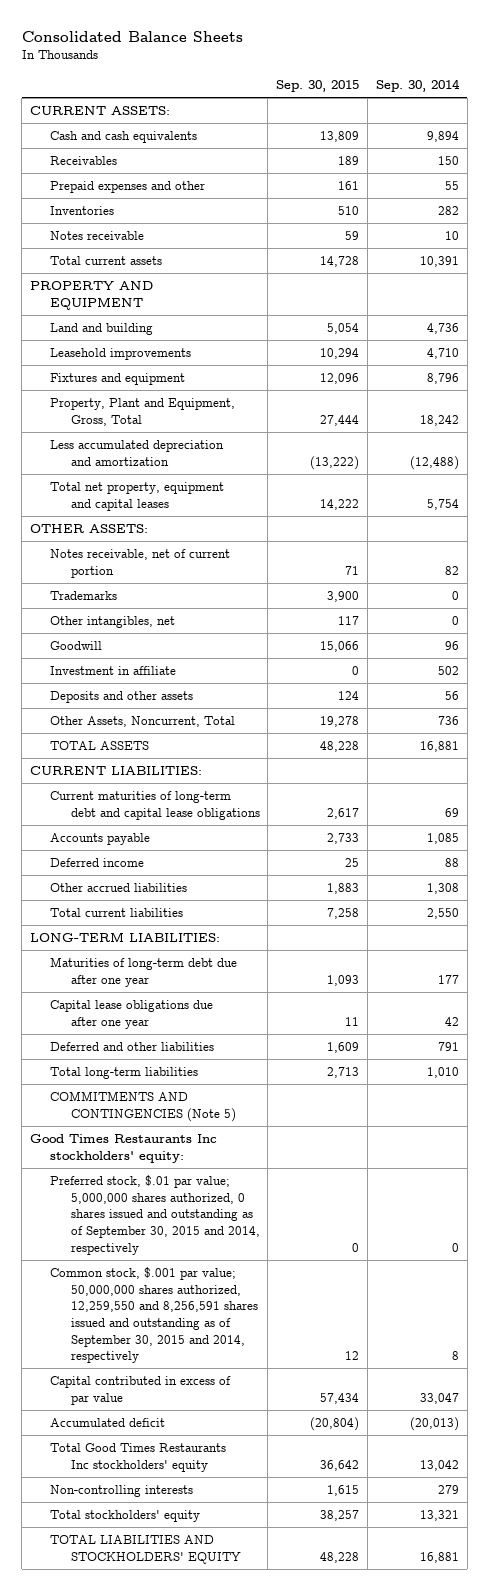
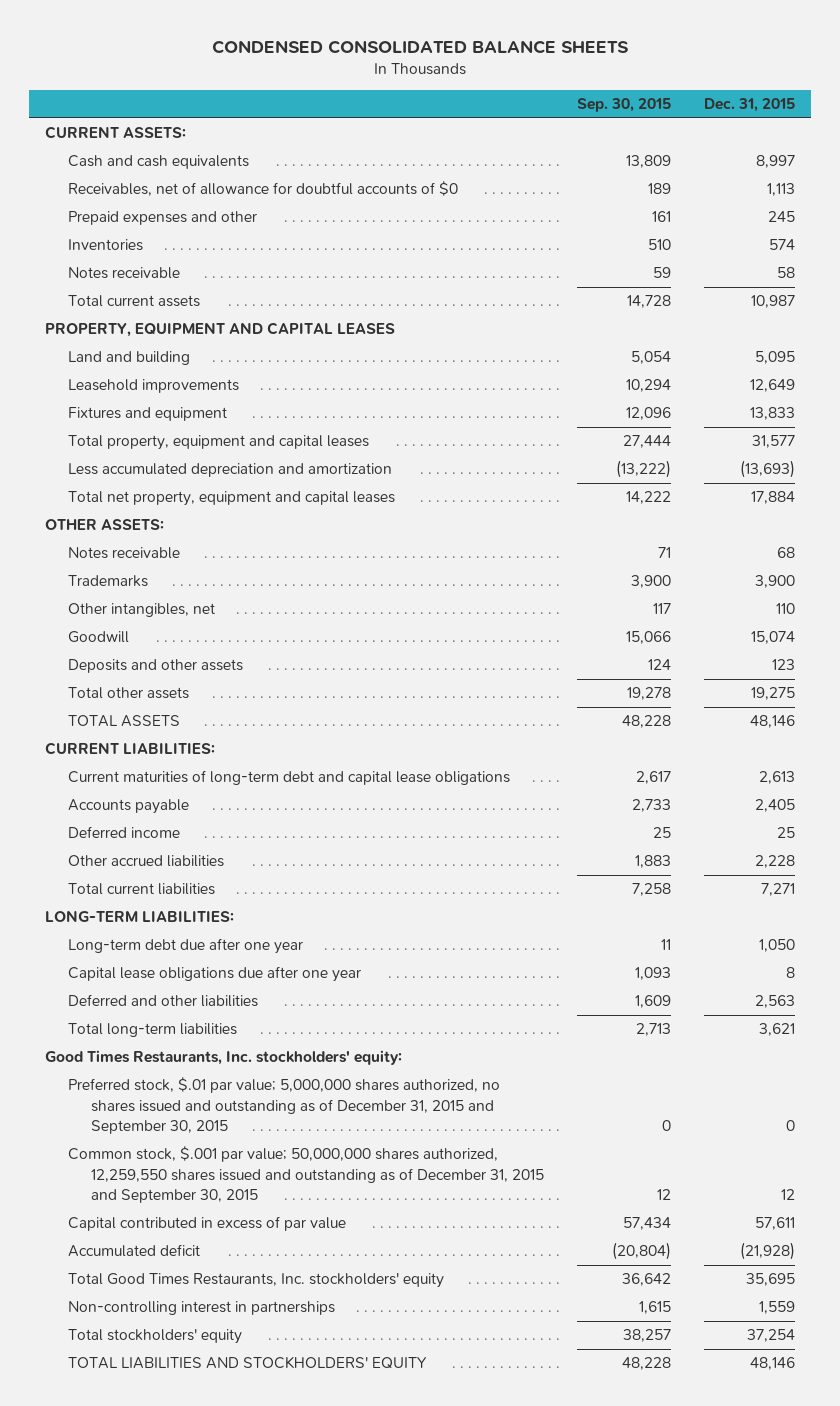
[21,31,243,43] Consolidated Balance Sheets -> [211,39,629,54] CONDENSED CONSOLIDATED BALANCE SHEETS
[375,79,460,93] Sep. 30, 2014 -> none
none -> [703,97,795,112] Dec. 31, 2015
[50,155,118,165] Receivables -> [68,181,459,197] Receivables, net of allowance for doubtful accounts of $0
[30,280,154,310] PROPERTY AND EQUIPMENT -> [45,322,396,338] PROPERTY, EQUIPMENT AND CAPITAL LEASES
[50,397,236,426] Property, Plant and Equipment, Gross, Total -> [68,435,370,451] Total property, equipment and capital leases
[50,548,231,578] Notes receivable, net of current portion -> [68,547,181,560] Notes receivable
[50,665,177,675] Investment in affiliate -> none
[50,715,236,727] Other Assets, Noncurrent, Total -> [68,687,190,700] Total other assets
[50,956,238,987] Maturities of long-term debt due after one year -> [68,938,304,955] Long-term debt due after one year
[327,974,360,986] 1,093 -> [660,939,671,951] 11
[345,1016,360,1026] 11 -> [634,967,671,981] 1,093
[50,1090,236,1122] COMMITMENTS AND CONTINGENCIES (Note 5) -> none
[30,1133,218,1163] Good Times Restaurants Inc stockholders' equity: -> [45,1050,403,1066] Good Times Restaurants, Inc. stockholders' equity:
[50,1174,260,1255] Preferred stock, $.01 par value; 5,000,000 shares authorized, 0 shares issued and outstanding as of September 30, 2015 and 2014, respectively -> [68,1077,501,1134] Preferred stock, $.01 par value; 5,000,000 shares authorized, no shares issued and outstanding as of December 31, 2015 and September 30, 2015
[50,1266,258,1364] Common stock, $.001 par value; 50,000,000 shares authorized, 12,259,550 and 8,256,591 shares issued and outstanding as of September 30, 2015 and 2014, respectively -> [68,1146,545,1203] Common stock, $.001 par value; 50,000,000 shares authorized, 12,259,550 shares issued and outstanding as of December 31, 2015 and September 30, 2015
[50,1442,227,1472] Total Good Times Restaurants Inc stockholders' equity -> [68,1273,445,1289] Total Good Times Restaurants, Inc. stockholders' equity
[50,1484,194,1497] Non-controlling interests -> [68,1301,336,1316] Non-controlling interest in partnerships

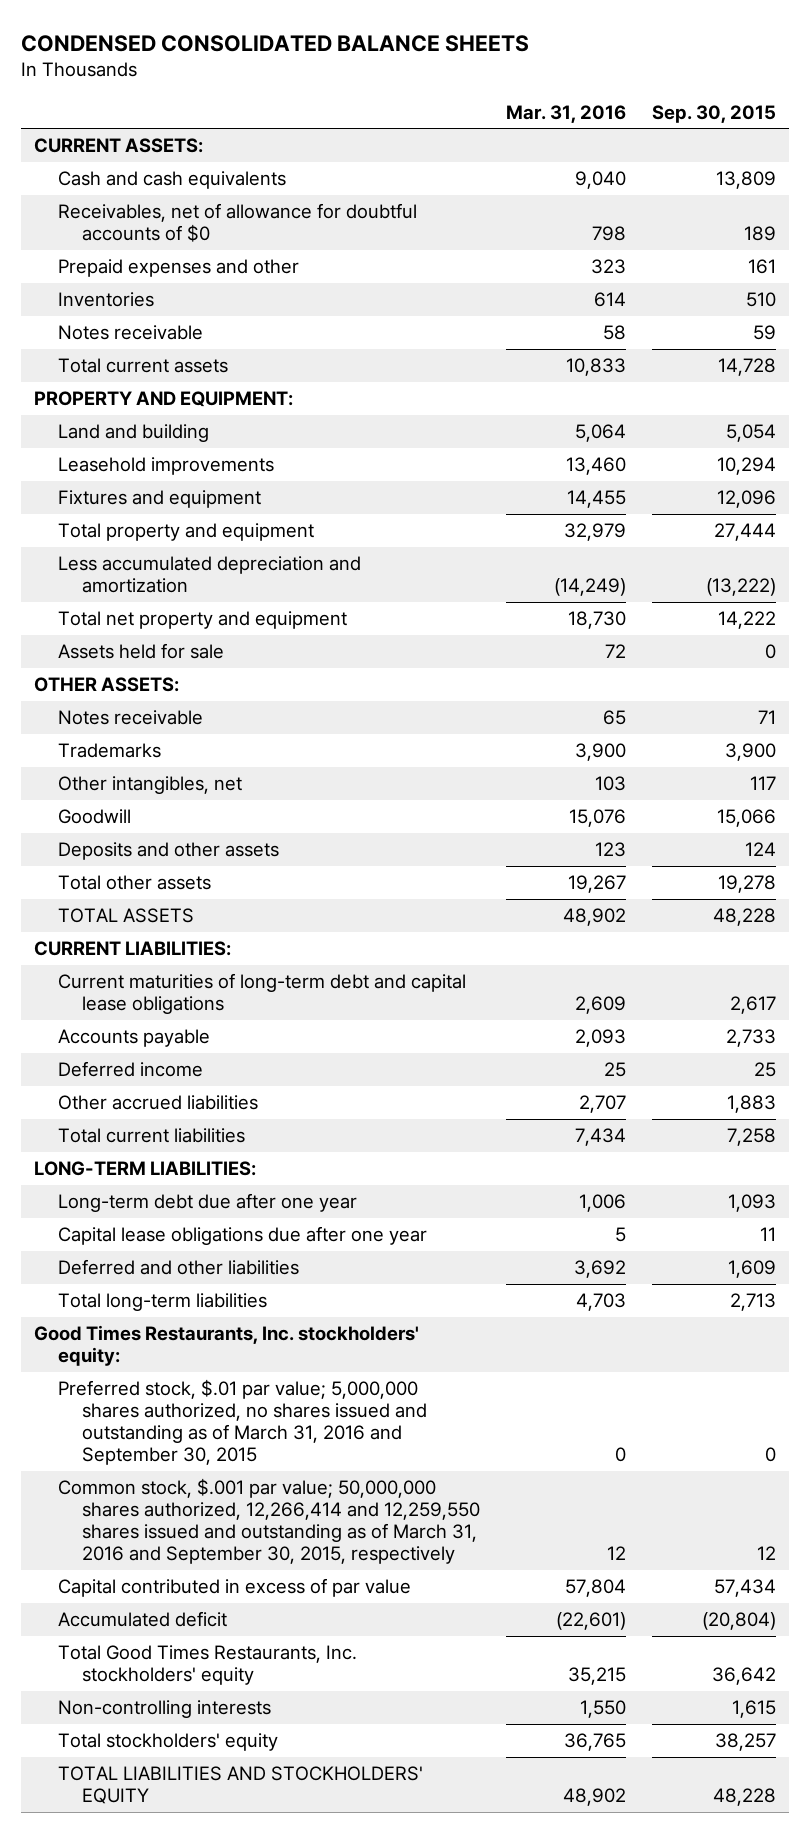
[703,97,795,112] Dec. 31, 2015 -> none
none -> [505,104,626,123] Mar. 31, 2016
[45,322,396,338] PROPERTY, EQUIPMENT AND CAPITAL LEASES -> [34,391,294,408] PROPERTY AND EQUIPMENT:
[68,435,370,451] Total property, equipment and capital leases -> [57,523,314,542] Total property and equipment
[68,491,396,507] Total net property, equipment and capital leases -> [57,611,347,630] Total net property and equipment
none -> [57,643,224,660] Assets held for sale
[660,939,671,951] 11 -> [728,1194,777,1213] 1,093
[634,967,671,981] 1,093 -> [760,1227,777,1242] 11
[68,1077,501,1134] Preferred stock, $.01 par value; 5,000,000 shares authorized, no shares issued and outstanding as of December 31, 2015 and September 30, 2015 -> [57,1379,427,1466] Preferred stock, $.01 par value; 5,000,000 shares authorized, no shares issued and outstanding as of March 31, 2016 and September 30, 2015
[68,1146,545,1203] Common stock, $.001 par value; 50,000,000 shares authorized, 12,259,550 shares issued and outstanding as of December 31, 2015 and September 30, 2015 -> [57,1478,480,1565] Common stock, $.001 par value; 50,000,000 shares authorized, 12,266,414 and 12,259,550 shares issued and outstanding as of March 31, 2016 and September 30, 2015, respectively
[68,1301,336,1316] Non-controlling interest in partnerships -> [57,1700,271,1719] Non-controlling interests

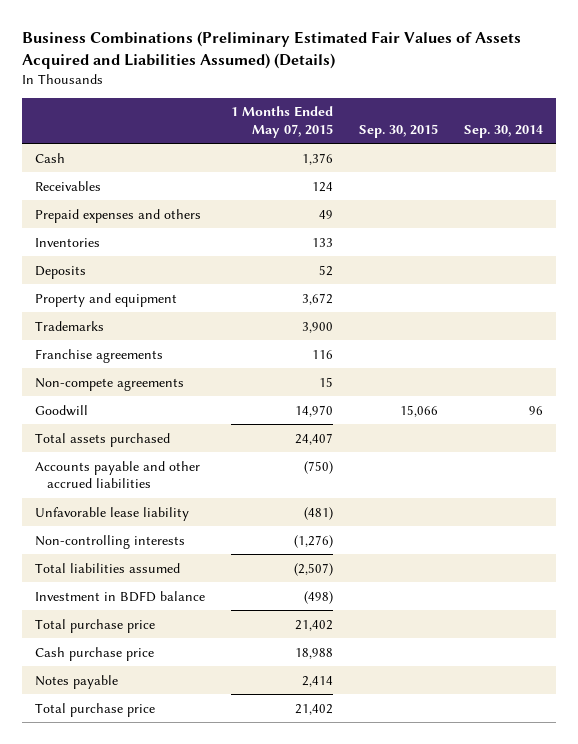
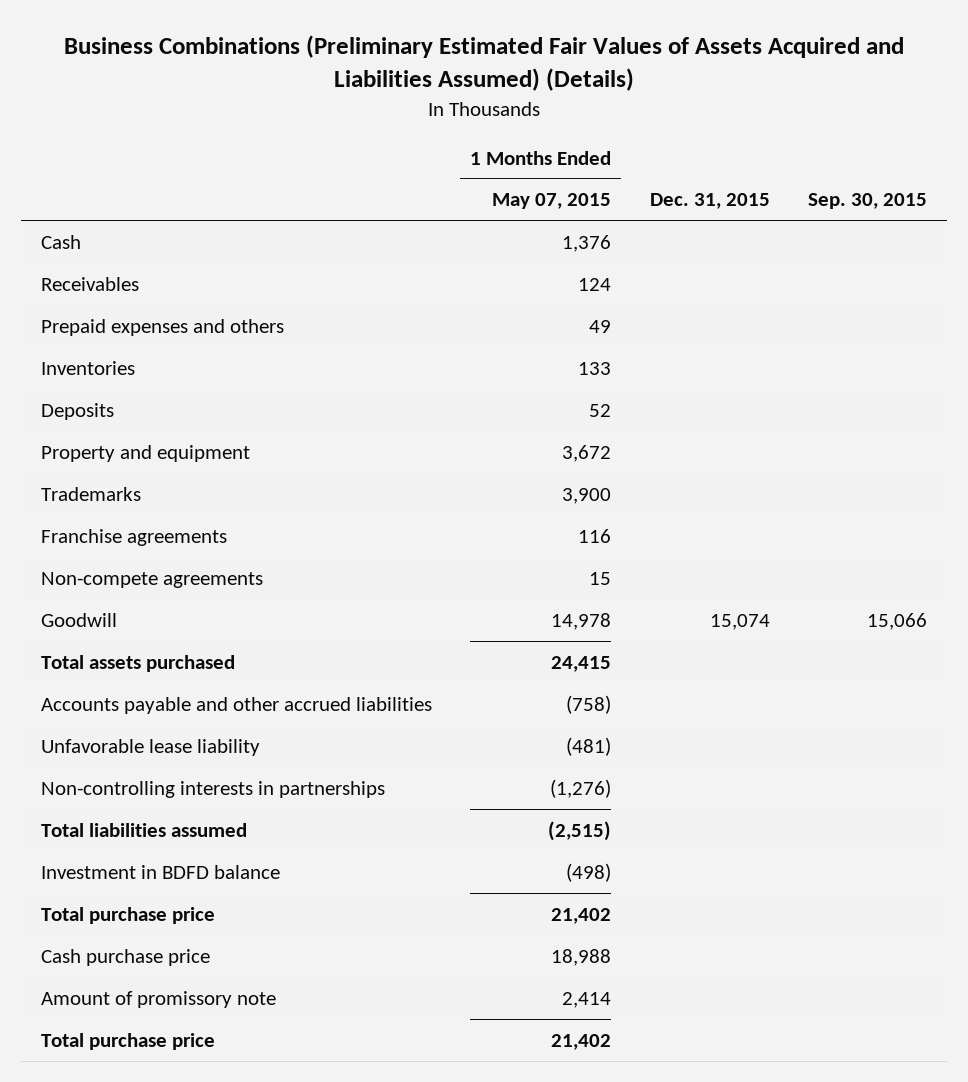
[464,125,544,139] Sep. 30, 2014 -> none
none -> [649,193,770,210] Dec. 31, 2015
[294,404,333,417] 14,970 -> [551,612,612,630] 14,978
[294,432,333,445] 24,407 -> [551,655,612,672] 24,415
[303,460,333,474] (750) -> [566,694,612,714] (758)
[34,534,185,549] Non-controlling interests -> [40,780,385,798] Non-controlling interests in partnerships
[293,562,333,576] (2,507) -> [548,820,612,841] (2,515)
[34,674,118,689] Notes payable -> [40,990,276,1008] Amount of promissory note

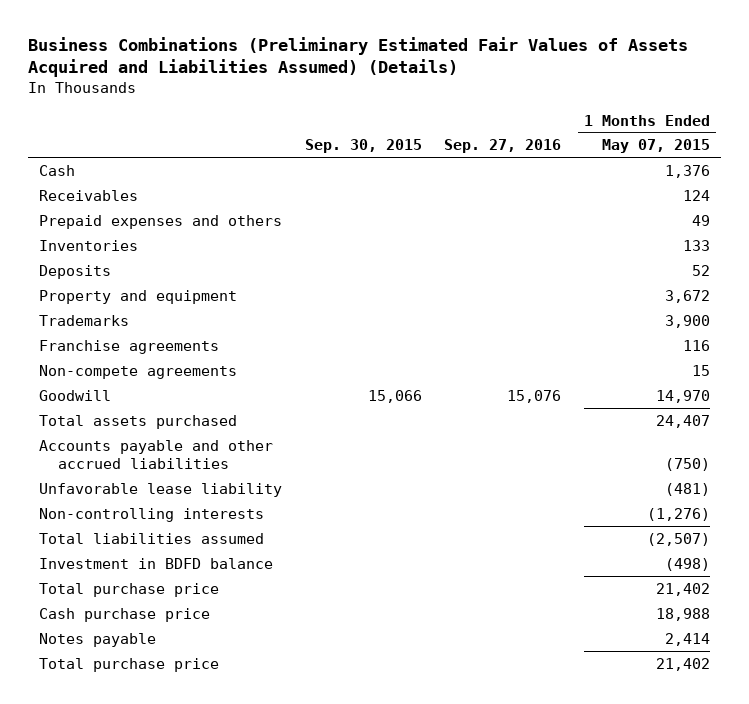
[649,193,770,210] Dec. 31, 2015 -> none
none -> [444,139,562,154] Sep. 27, 2016
[551,612,612,630] 14,978 -> [655,389,710,403] 14,970
[551,655,612,672] 24,415 -> [655,414,710,428] 24,407
[566,694,612,714] (758) -> [664,457,710,471] (750)
[40,780,385,798] Non-controlling interests in partnerships -> [39,507,265,522] Non-controlling interests
[548,820,612,841] (2,515) -> [646,532,710,546] (2,507)
[40,990,276,1008] Amount of promissory note -> [39,632,157,647] Notes payable

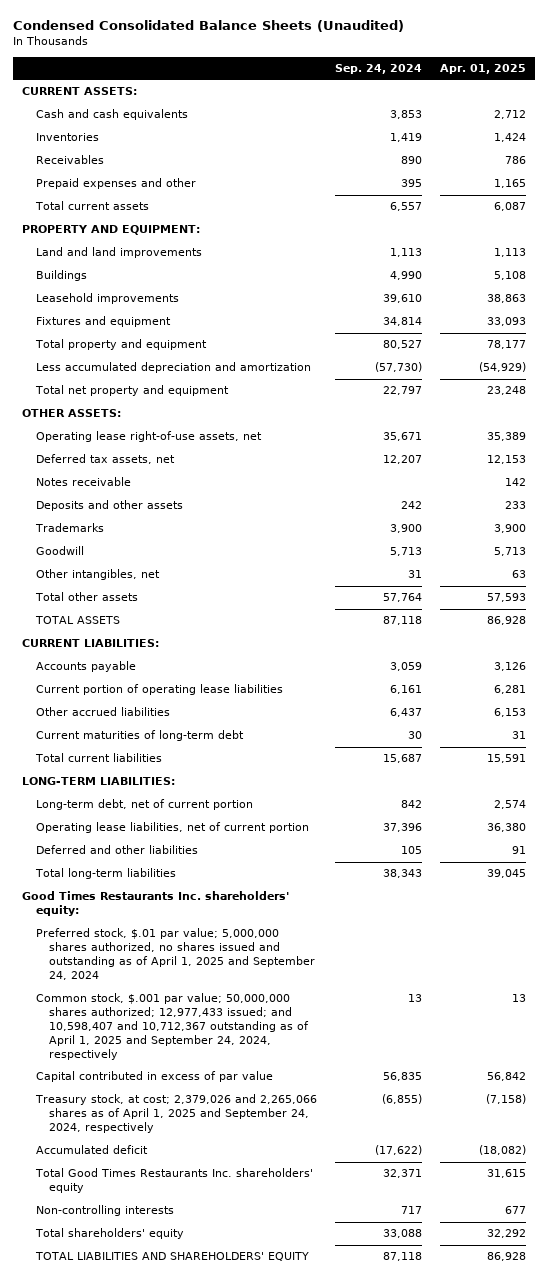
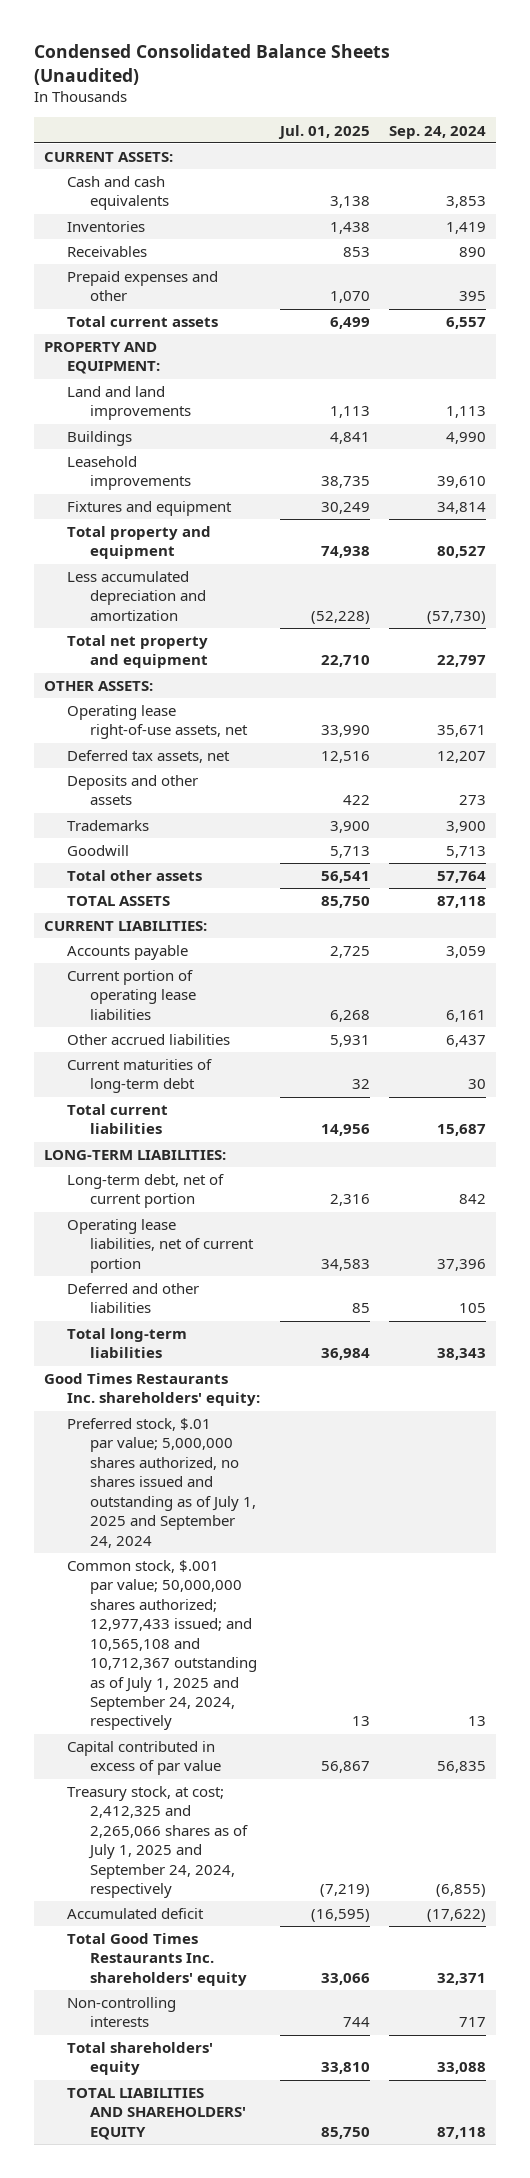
[439,63,526,74] Apr. 01, 2025 -> none
none -> [277,124,370,139] Jul. 01, 2025
[35,477,131,487] Notes receivable -> none
[400,501,422,510] 242 -> [459,795,487,806] 273
[35,569,160,581] Other intangibles, net -> none
[35,928,316,981] Preferred stock, $.01 par value; 5,000,000 shares authorized, no shares issued and outstanding as of April 1, 2025 and September 24, 2024 -> [67,1418,257,1548] Preferred stock, $.01 par value; 5,000,000 shares authorized, no shares issued and outstanding as of July 1, 2025 and September 24, 2024
[35,993,310,1061] Common stock, $.001 par value; 50,000,000 shares authorized; 12,977,433 issued; and 10,598,407 and 10,712,367 outstanding as of April 1, 2025 and September 24, 2024, respectively -> [67,1560,258,1731] Common stock, $.001 par value; 50,000,000 shares authorized; 12,977,433 issued; and 10,565,108 and 10,712,367 outstanding as of July 1, 2025 and September 24, 2024, respectively
[34,1094,317,1134] Treasury stock, at cost; 2,379,026 and 2,265,066 shares as of April 1, 2025 and September 24, 2024, respectively -> [67,1786,249,1899] Treasury stock, at cost; 2,412,325 and 2,265,066 shares as of July 1, 2025 and September 24, 2024, respectively

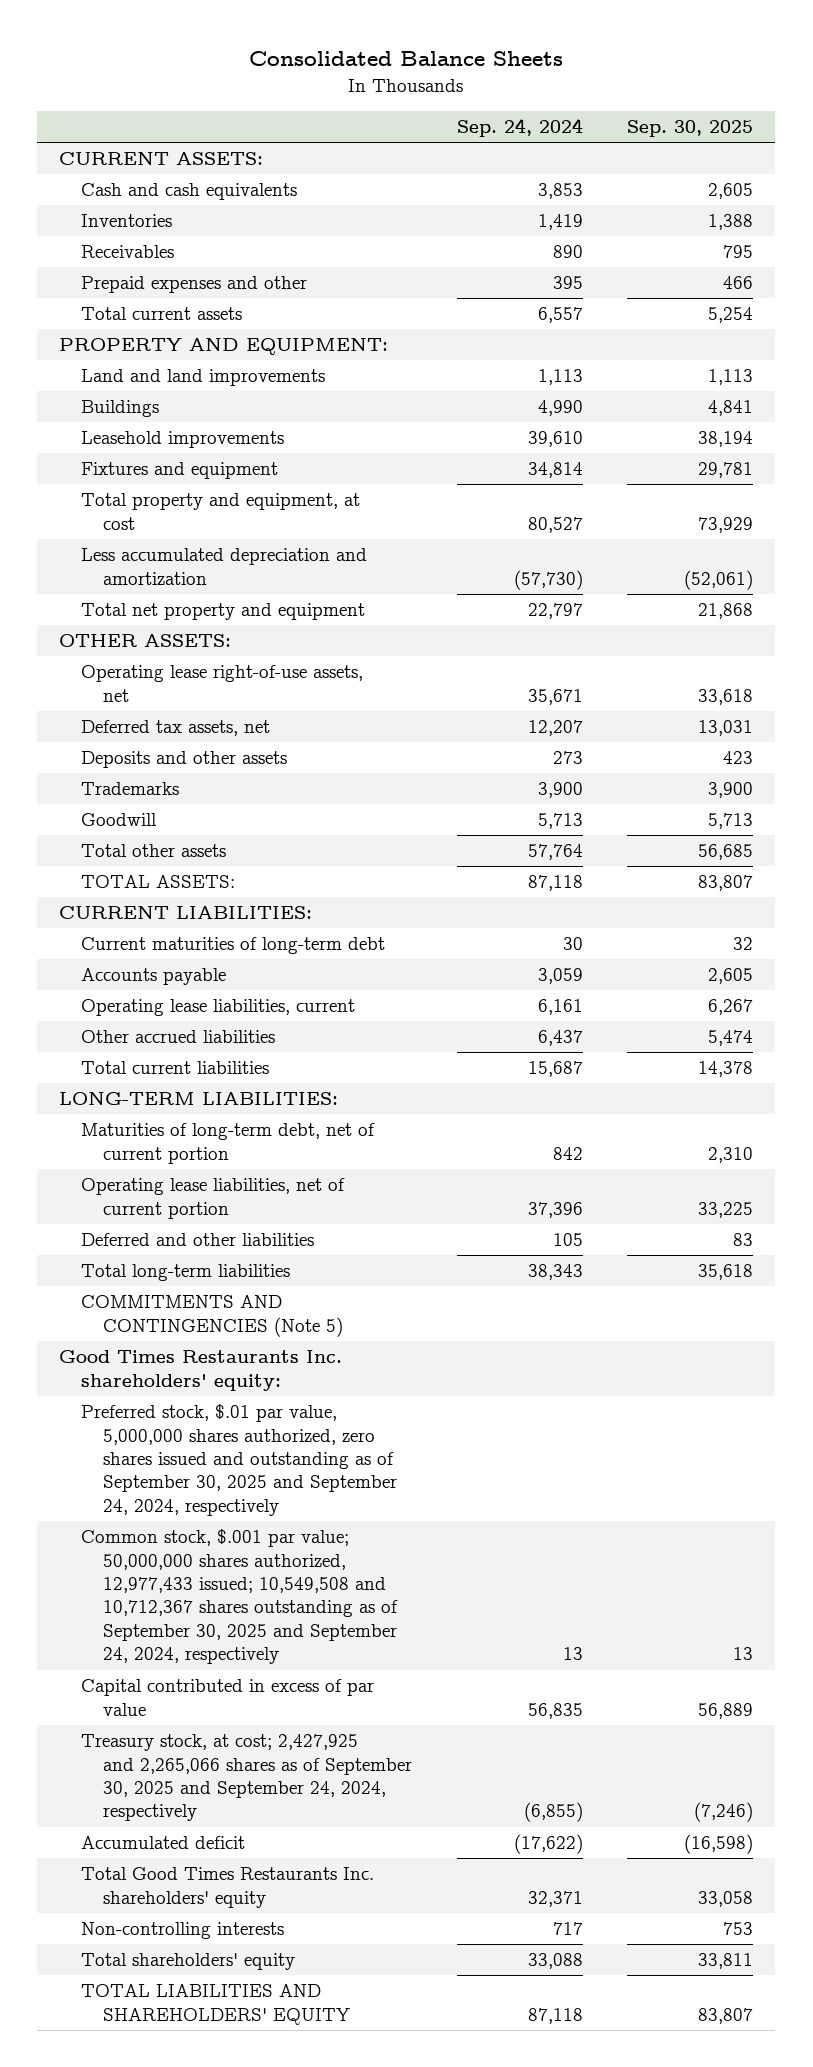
[34,44,391,85] Condensed Consolidated Balance Sheets (Unaudited) -> [249,51,564,67] Consolidated Balance Sheets
[277,124,370,139] Jul. 01, 2025 -> none
none -> [627,119,754,137] Sep. 30, 2025
[67,526,212,560] Total property and equipment -> [81,493,361,530] Total property and equipment, at cost
[67,896,171,907] TOTAL ASSETS -> [81,875,236,889] TOTAL ASSETS:
[67,1059,213,1094] Current maturities of long-term debt -> [81,937,386,955] Current maturities of long-term debt
[67,970,197,1020] Current portion of operating lease liabilities -> [81,999,356,1017] Operating lease liabilities, current
[67,1174,225,1209] Long-term debt, net of current portion -> [81,1123,376,1164] Maturities of long-term debt, net of current portion
none -> [81,1295,344,1337] COMMITMENTS AND CONTINGENCIES (Note 5)
[67,1418,257,1548] Preferred stock, $.01 par value; 5,000,000 shares authorized, no shares issued and outstanding as of July 1, 2025 and September 24, 2024 -> [81,1404,398,1516] Preferred stock, $.01 par value, 5,000,000 shares authorized, zero shares issued and outstanding as of September 30, 2025 and September 24, 2024, respectively
[67,1560,258,1731] Common stock, $.001 par value; 50,000,000 shares authorized; 12,977,433 issued; and 10,565,108 and 10,712,367 outstanding as of July 1, 2025 and September 24, 2024, respectively -> [81,1529,399,1665] Common stock, $.001 par value; 50,000,000 shares authorized, 12,977,433 issued; 10,549,508 and 10,712,367 shares outstanding as of September 30, 2025 and September 24, 2024, respectively
[67,1786,249,1899] Treasury stock, at cost; 2,412,325 and 2,265,066 shares as of July 1, 2025 and September 24, 2024, respectively -> [81,1734,413,1822] Treasury stock, at cost; 2,427,925 and 2,265,066 shares as of September 30, 2025 and September 24, 2024, respectively

